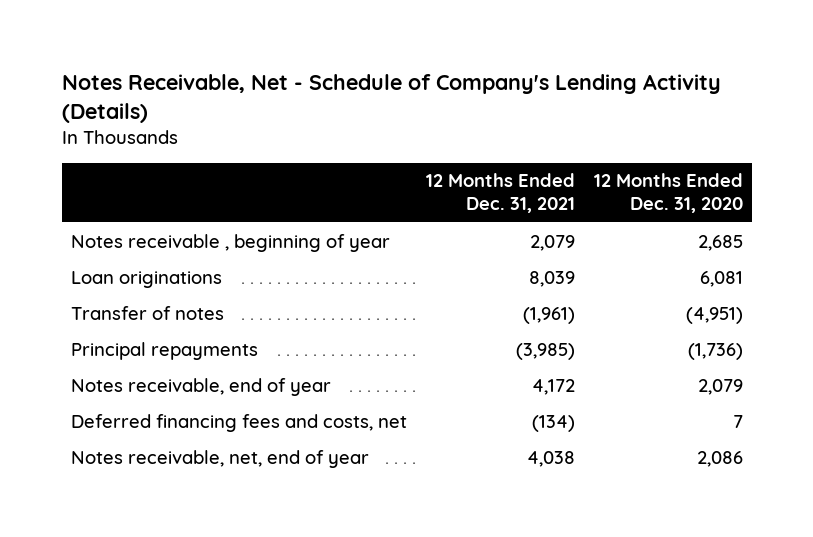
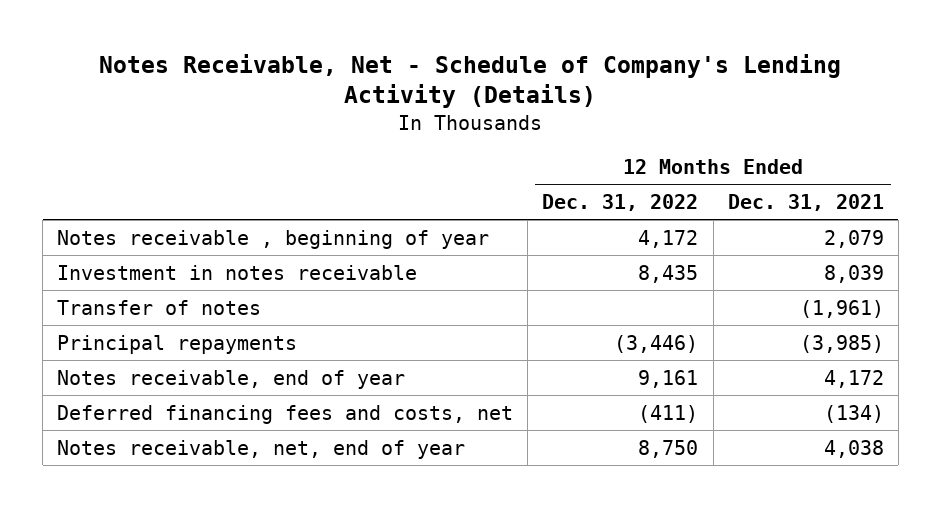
[593,173,743,214] 12 Months Ended Dec. 31, 2020 -> none
none -> [542,193,699,211] Dec. 31, 2022
[70,270,222,288] Loan originations -> [57,264,418,280] Investment in notes receivable

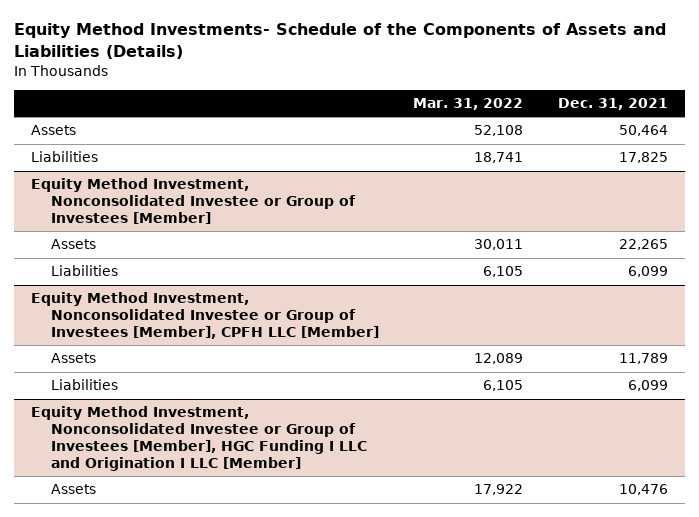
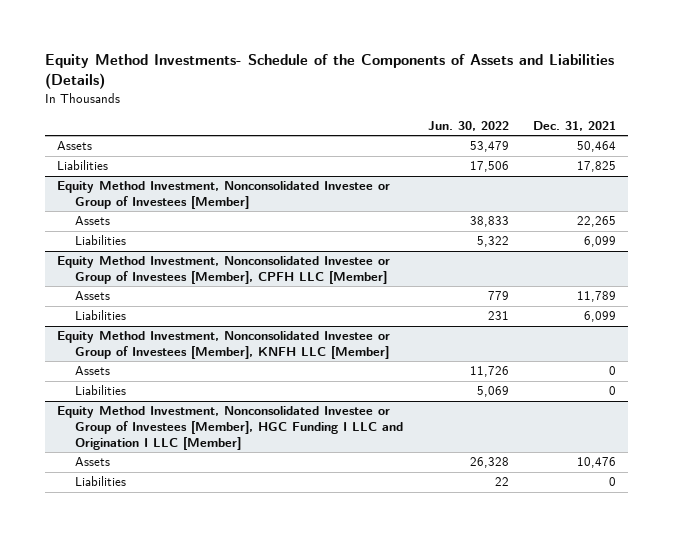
[413,98,524,111] Mar. 31, 2022 -> none
none -> [427,120,509,131] Jun. 30, 2022
none -> [57,331,391,359] Equity Method Investment, Nonconsolidated Investee or Group of Investees [Member], KNFH LLC [Member]
none -> [75,366,111,376] Assets
none -> [75,385,127,396] Liabilities
none -> [75,476,127,487] Liabilities

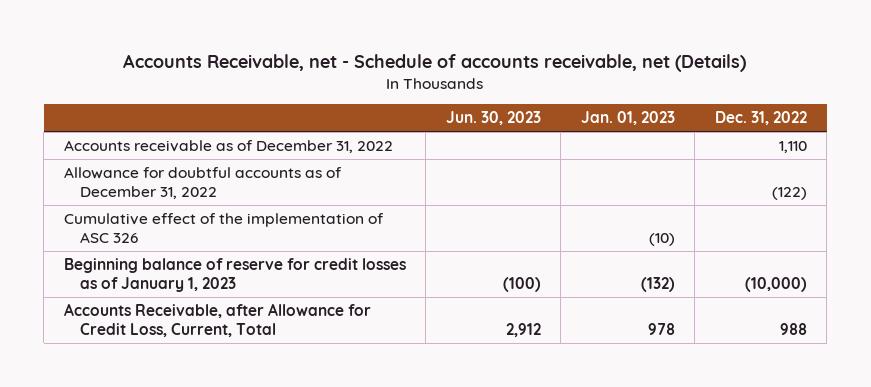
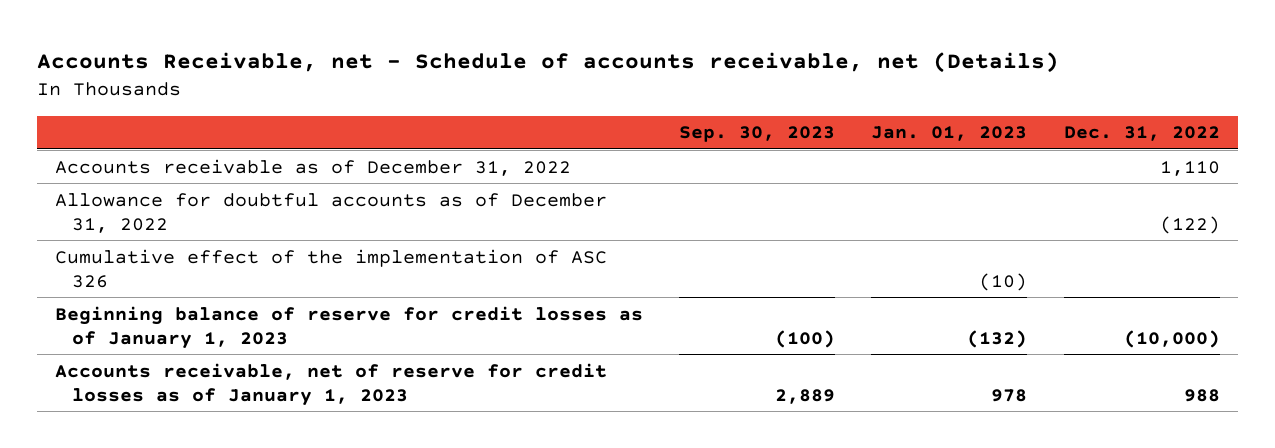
[445,111,541,126] Jun. 30, 2023 -> none
none -> [679,126,836,143] Sep. 30, 2023
[63,302,371,337] Accounts Receivable, after Allowance for Credit Loss, Current, Total -> [55,362,608,406] Accounts receivable, net of reserve for credit losses as of January 1, 2023

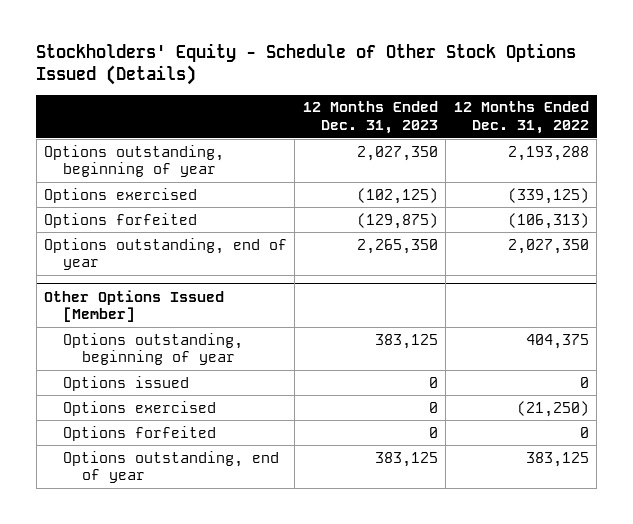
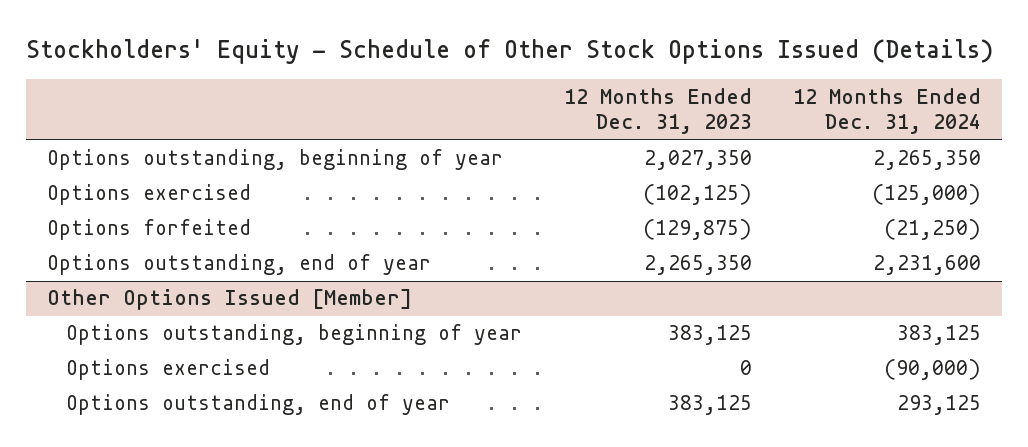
[453,101,589,135] 12 Months Ended Dec. 31, 2022 -> none
none -> [793,87,982,135] 12 Months Ended Dec. 31, 2024
[62,375,189,391] Options issued -> none
[62,425,216,441] Options forfeited -> none

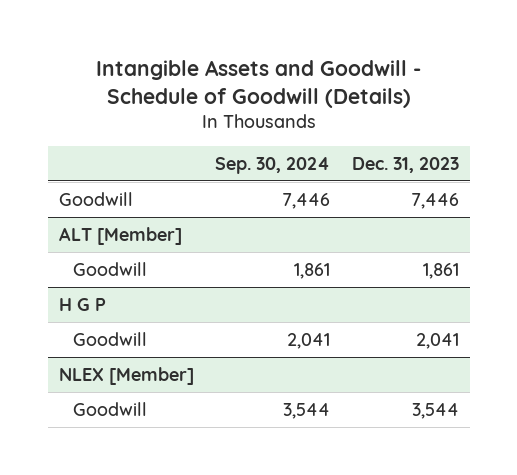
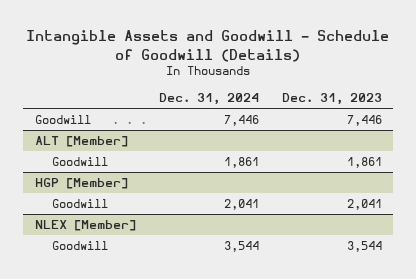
[215,157,331,175] Sep. 30, 2024 -> none
none -> [158,93,259,106] Dec. 31, 2024
[58,297,106,311] H G P -> [34,177,128,189] HGP [Member]

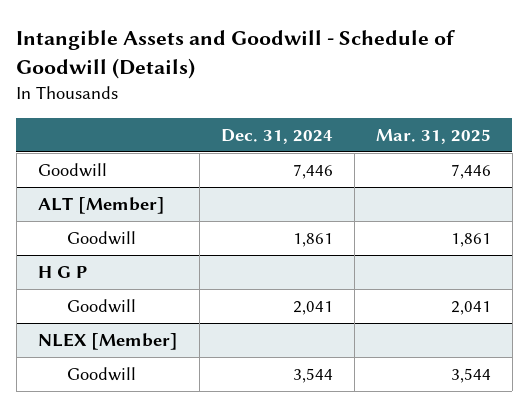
[281,93,382,106] Dec. 31, 2023 -> none
none -> [375,128,491,144] Mar. 31, 2025
[34,177,128,189] HGP [Member] -> [37,265,87,278] H G P

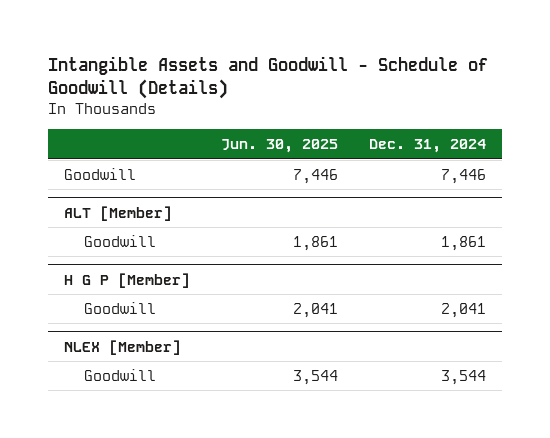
[375,128,491,144] Mar. 31, 2025 -> none
none -> [220,139,338,154] Jun. 30, 2025
[37,265,87,278] H G P -> [63,272,190,288] H G P [Member]

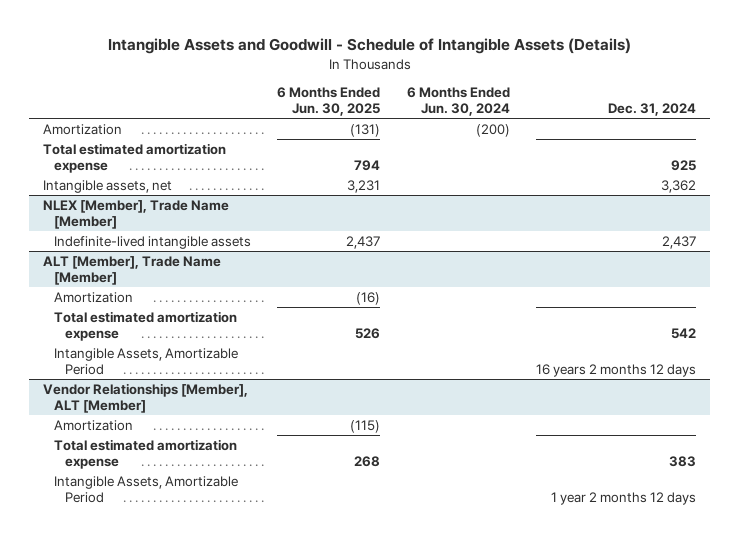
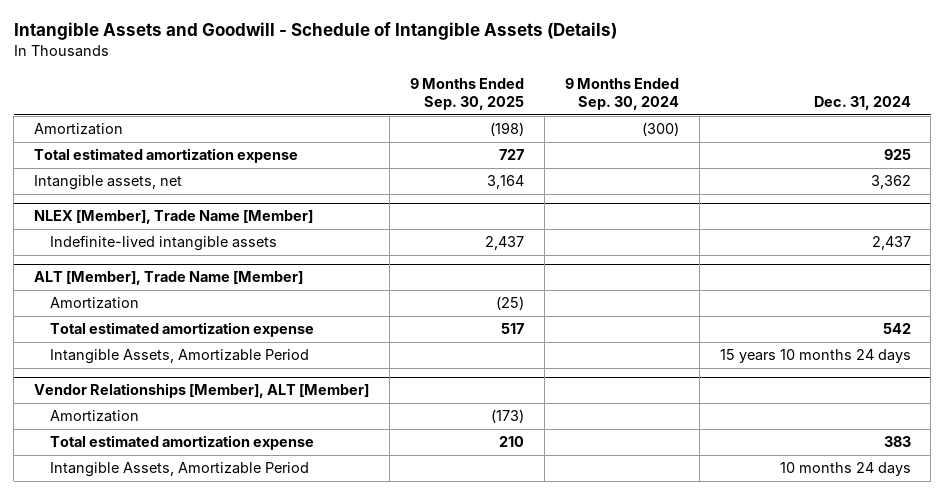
[277,87,381,117] 6 Months Ended Jun. 30, 2025 -> none
[406,87,510,117] 6 Months Ended Jun. 30, 2024 -> none
none -> [409,78,524,111] 9 Months Ended Sep. 30, 2025
none -> [564,78,679,111] 9 Months Ended Sep. 30, 2024
[536,363,697,377] 16 years 2 months 12 days -> [719,349,911,364] 15 years 10 months 24 days
[551,491,697,505] 1 year 2 months 12 days -> [779,462,911,477] 10 months 24 days

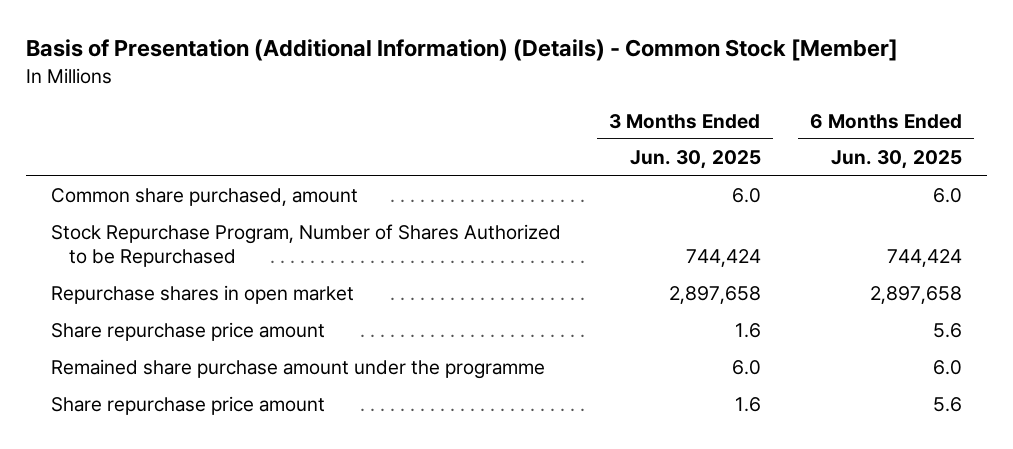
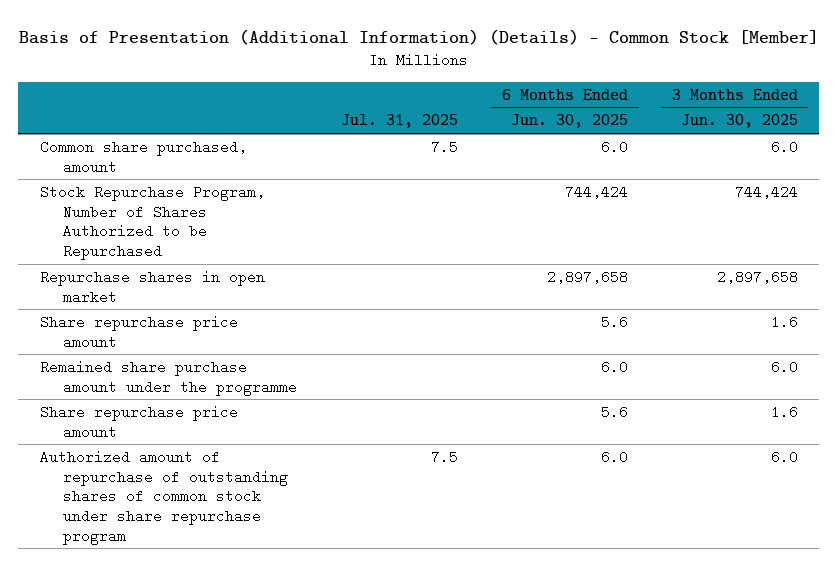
none -> [340,114,458,129] Jul. 31, 2025
none -> [39,449,289,545] Authorized amount of repurchase of outstanding shares of common stock under share repurchase program

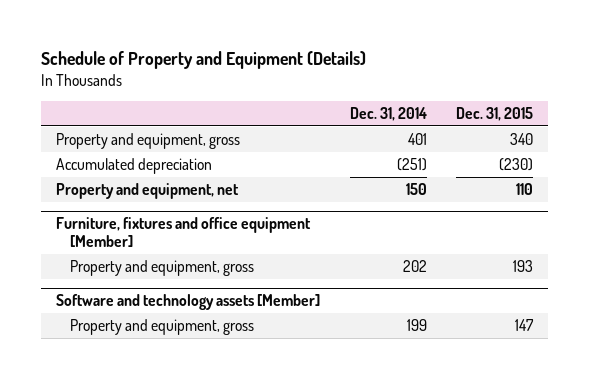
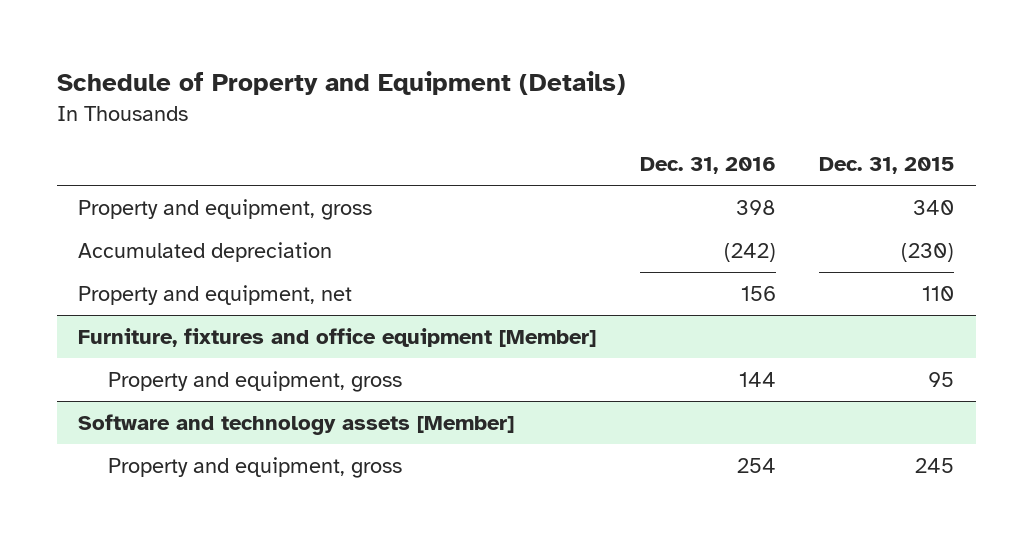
[349,107,427,122] Dec. 31, 2014 -> none
none -> [639,157,776,175] Dec. 31, 2016
[513,260,534,273] 193 -> [928,371,955,387] 95
[515,319,535,332] 147 -> [915,457,955,473] 245

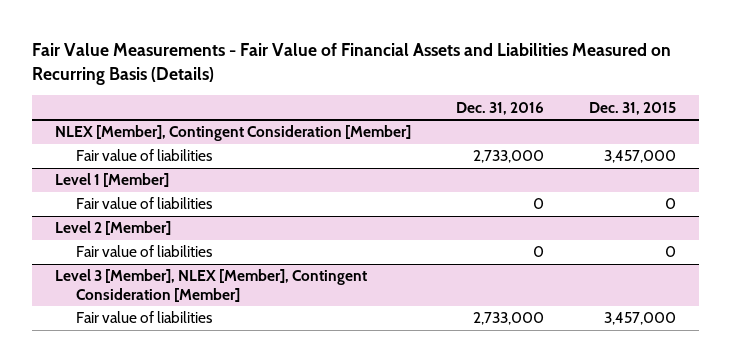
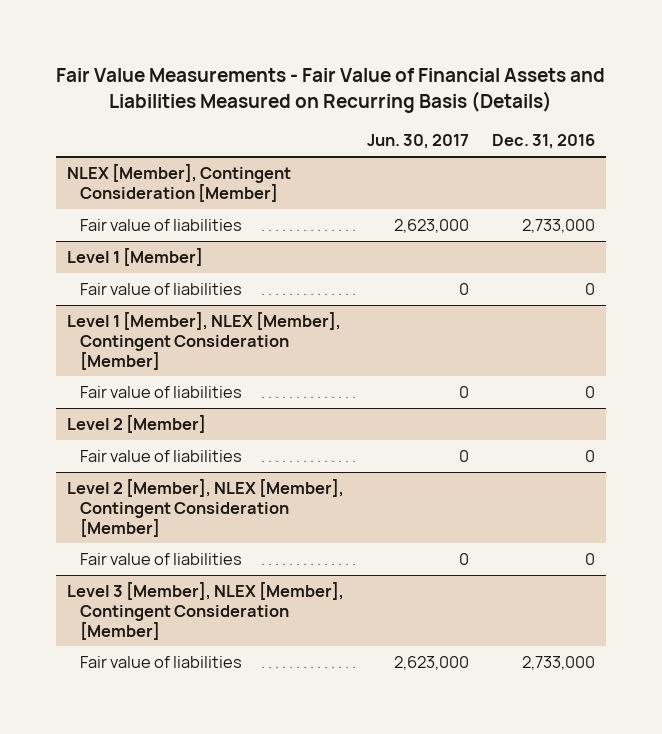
[589,101,677,115] Dec. 31, 2015 -> none
none -> [367,134,470,150] Jun. 30, 2017
none -> [67,312,342,370] Level 1 [Member], NLEX [Member], Contingent Consideration [Member]
none -> [79,386,242,399] Fair value of liabilities
none -> [67,479,345,537] Level 2 [Member], NLEX [Member], Contingent Consideration [Member]
none -> [79,553,242,566] Fair value of liabilities

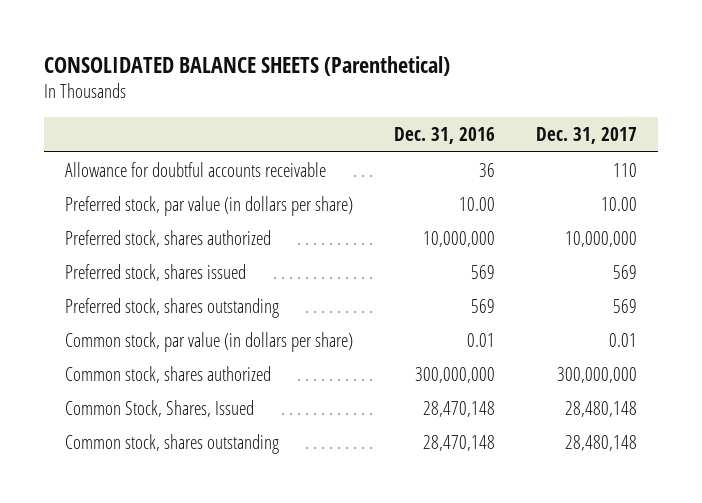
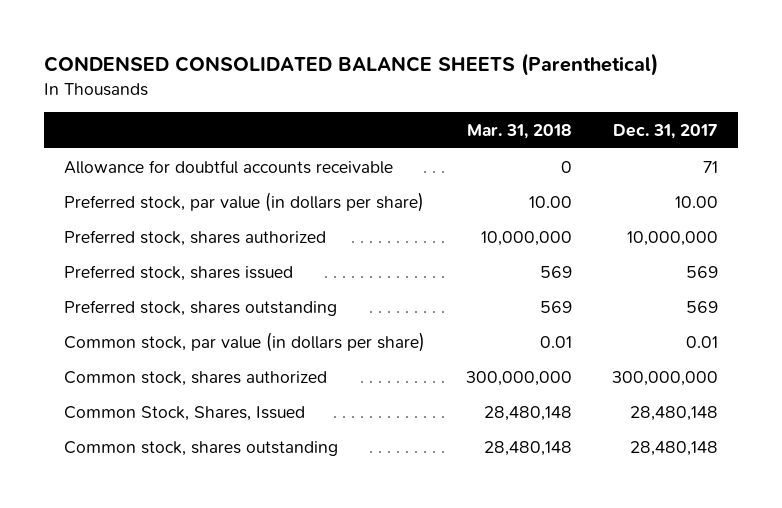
[43,55,450,76] CONSOLIDATED BALANCE SHEETS (Parenthetical) -> [44,53,659,77] CONDENSED CONSOLIDATED BALANCE SHEETS (Parenthetical)
[393,126,495,144] Dec. 31, 2016 -> none
none -> [466,124,572,140] Mar. 31, 2018
[613,162,638,177] 110 -> [702,160,718,173] 71

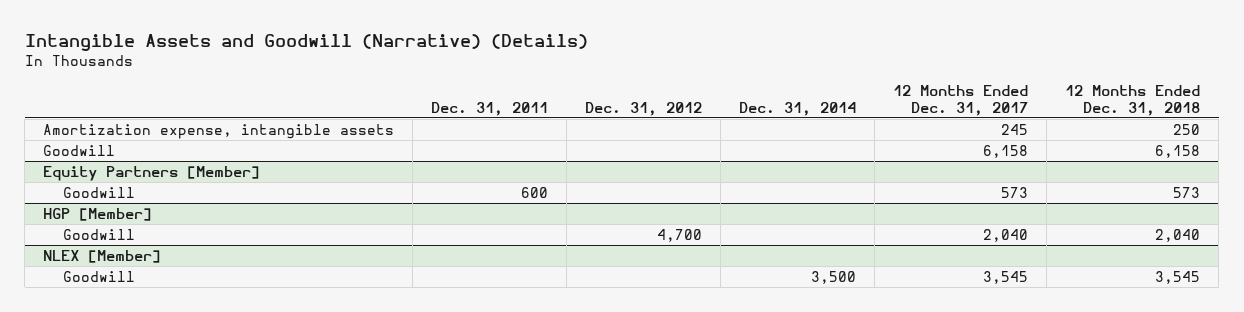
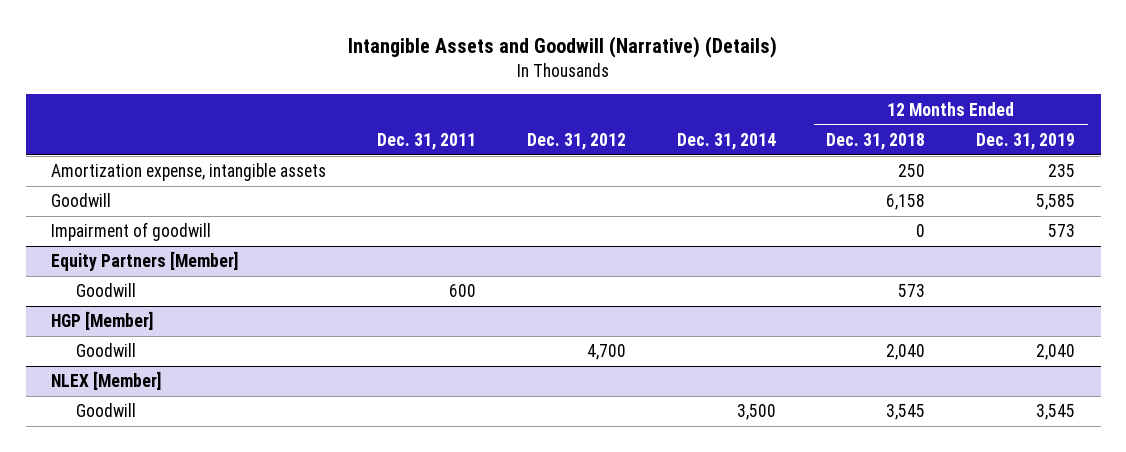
[893,84,1029,116] 12 Months Ended Dec. 31, 2017 -> none
none -> [976,132,1076,150] Dec. 31, 2019
none -> [51,222,212,242] Impairment of goodwill

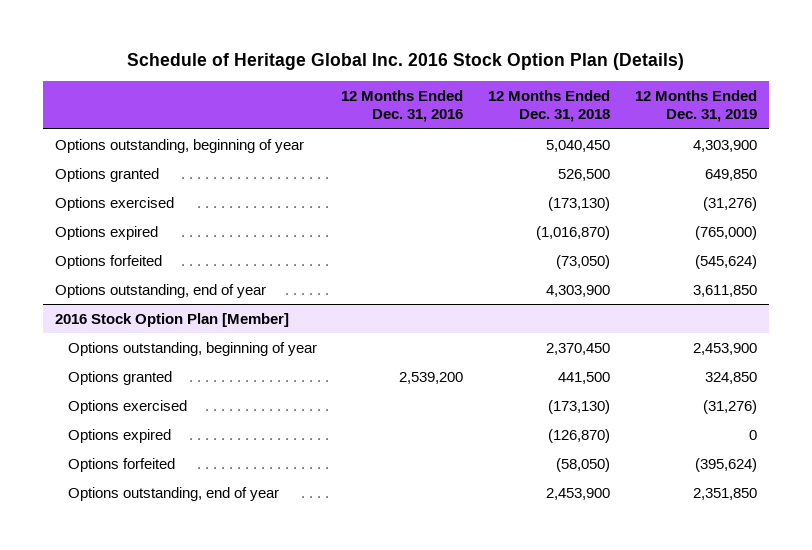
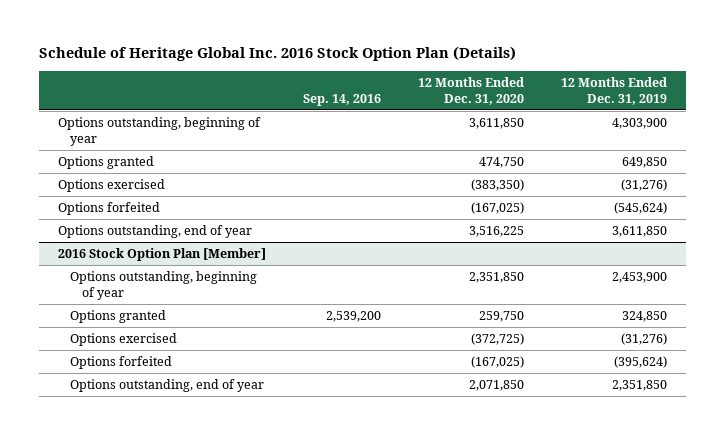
[341,89,464,123] 12 Months Ended Dec. 31, 2016 -> none
[488,89,611,123] 12 Months Ended Dec. 31, 2018 -> none
none -> [302,93,381,106] Sep. 14, 2016
none -> [417,76,524,105] 12 Months Ended Dec. 31, 2020
[54,225,158,240] Options expired -> none
[67,428,171,443] Options expired -> none

